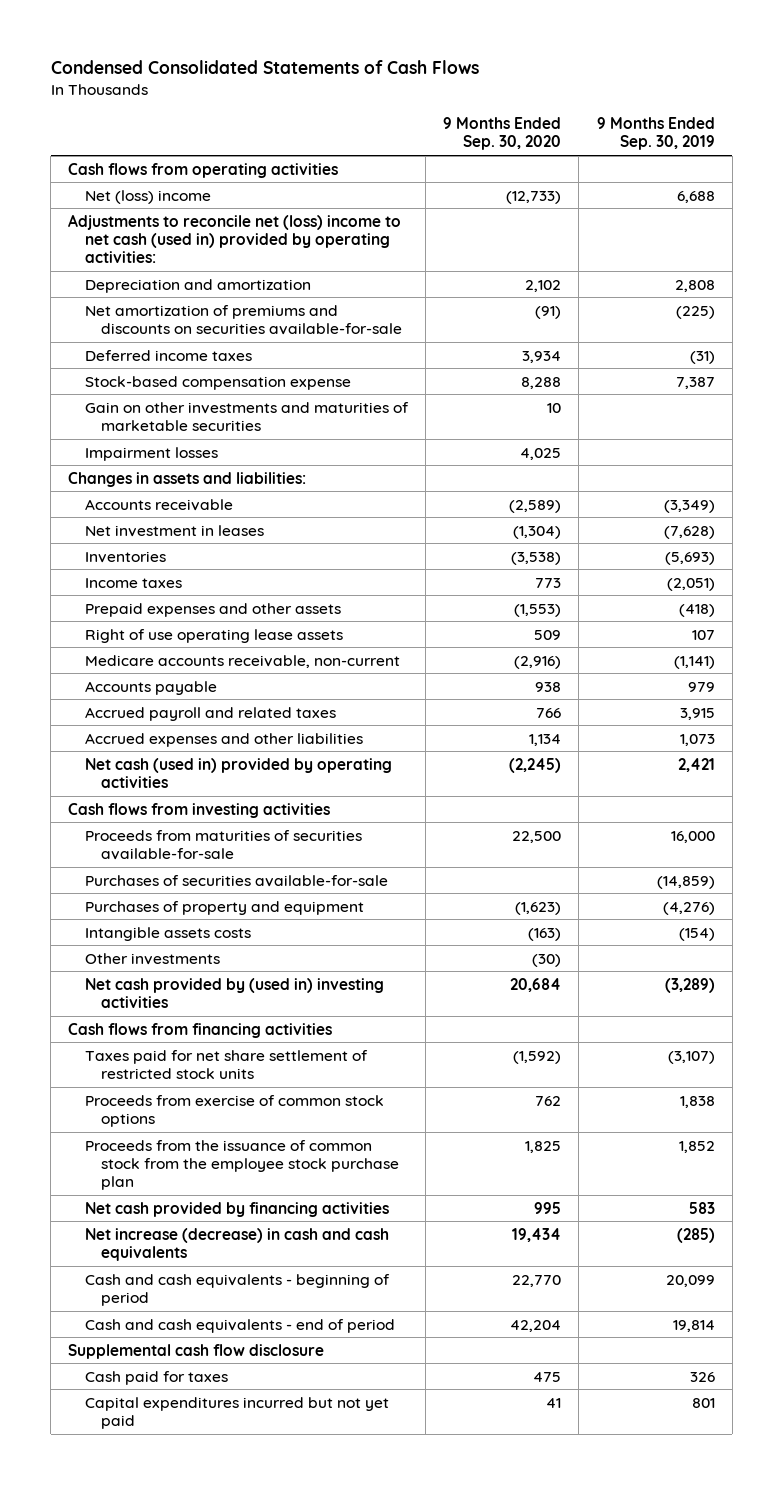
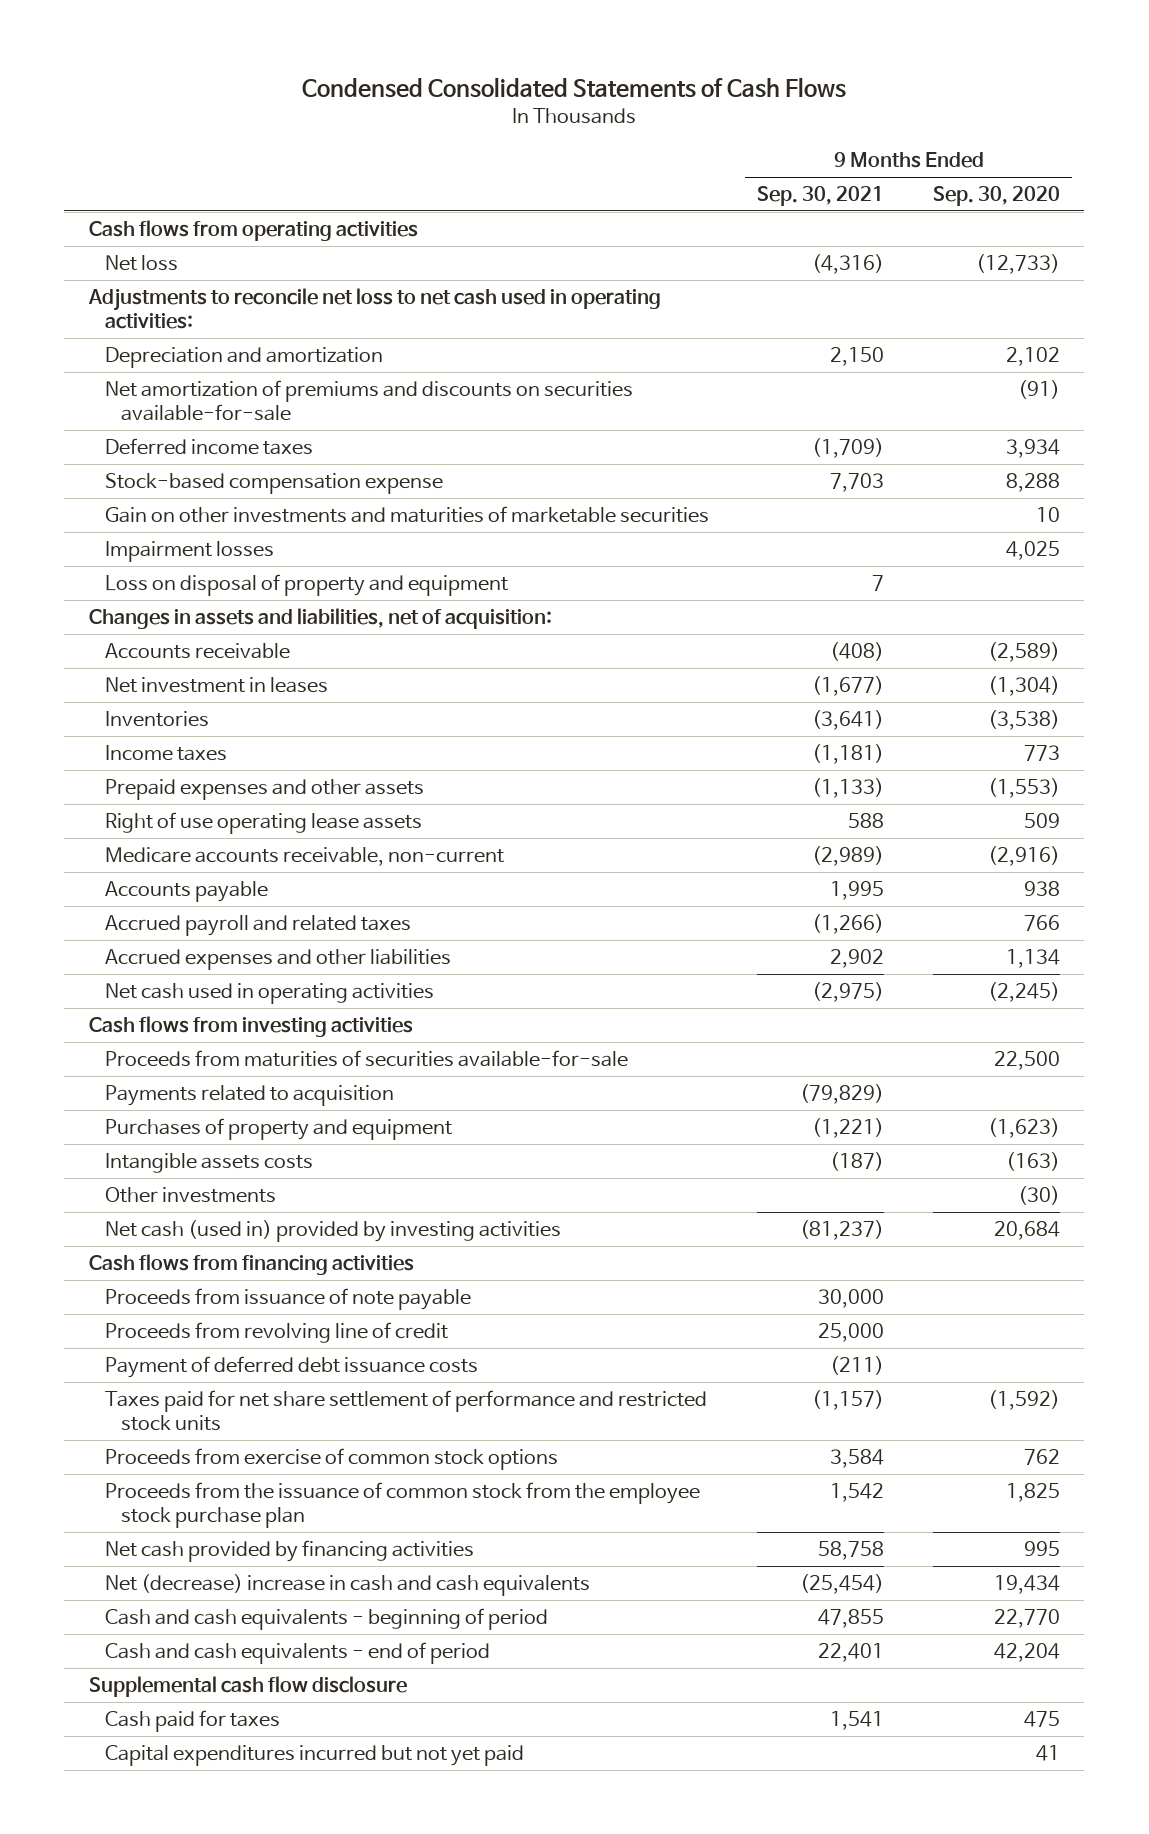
[596,116,715,151] 9 Months Ended Sep. 30, 2019 -> none
none -> [757,186,885,207] Sep. 30, 2021
[84,189,211,204] Net (loss) income -> [104,255,178,272] Net loss
[68,213,402,264] Adjustments to reconcile net (loss) income to net cash (used in) provided by operating activities: -> [87,288,661,330] Adjustments to reconcile net loss to net cash used in operating activities:
none -> [104,574,508,597] Loss on disposal of property and equipment
[68,471,307,487] Changes in assets and liabilities: -> [88,608,552,630] Changes in assets and liabilities, net of acquisition:
[84,757,392,788] Net cash (used in) provided by operating activities -> [104,983,434,1005] Net cash used in operating activities
[84,874,388,887] Purchases of securities available-for-sale -> none
none -> [104,1085,394,1107] Payments related to acquisition
[84,977,384,1008] Net cash provided by (used in) investing activities -> [104,1220,561,1243] Net cash (used in) provided by investing activities
none -> [104,1288,471,1311] Proceeds from issuance of note payable
none -> [104,1322,448,1344] Proceeds from revolving line of credit
none -> [104,1356,478,1379] Payment of deferred debt issuance costs
[84,1049,368,1079] Taxes paid for net share settlement of restricted stock units -> [104,1390,707,1432] Taxes paid for net share settlement of performance and restricted stock units
[84,1227,389,1261] Net increase (decrease) in cash and cash equivalents -> [104,1574,590,1597] Net (decrease) increase in cash and cash equivalents

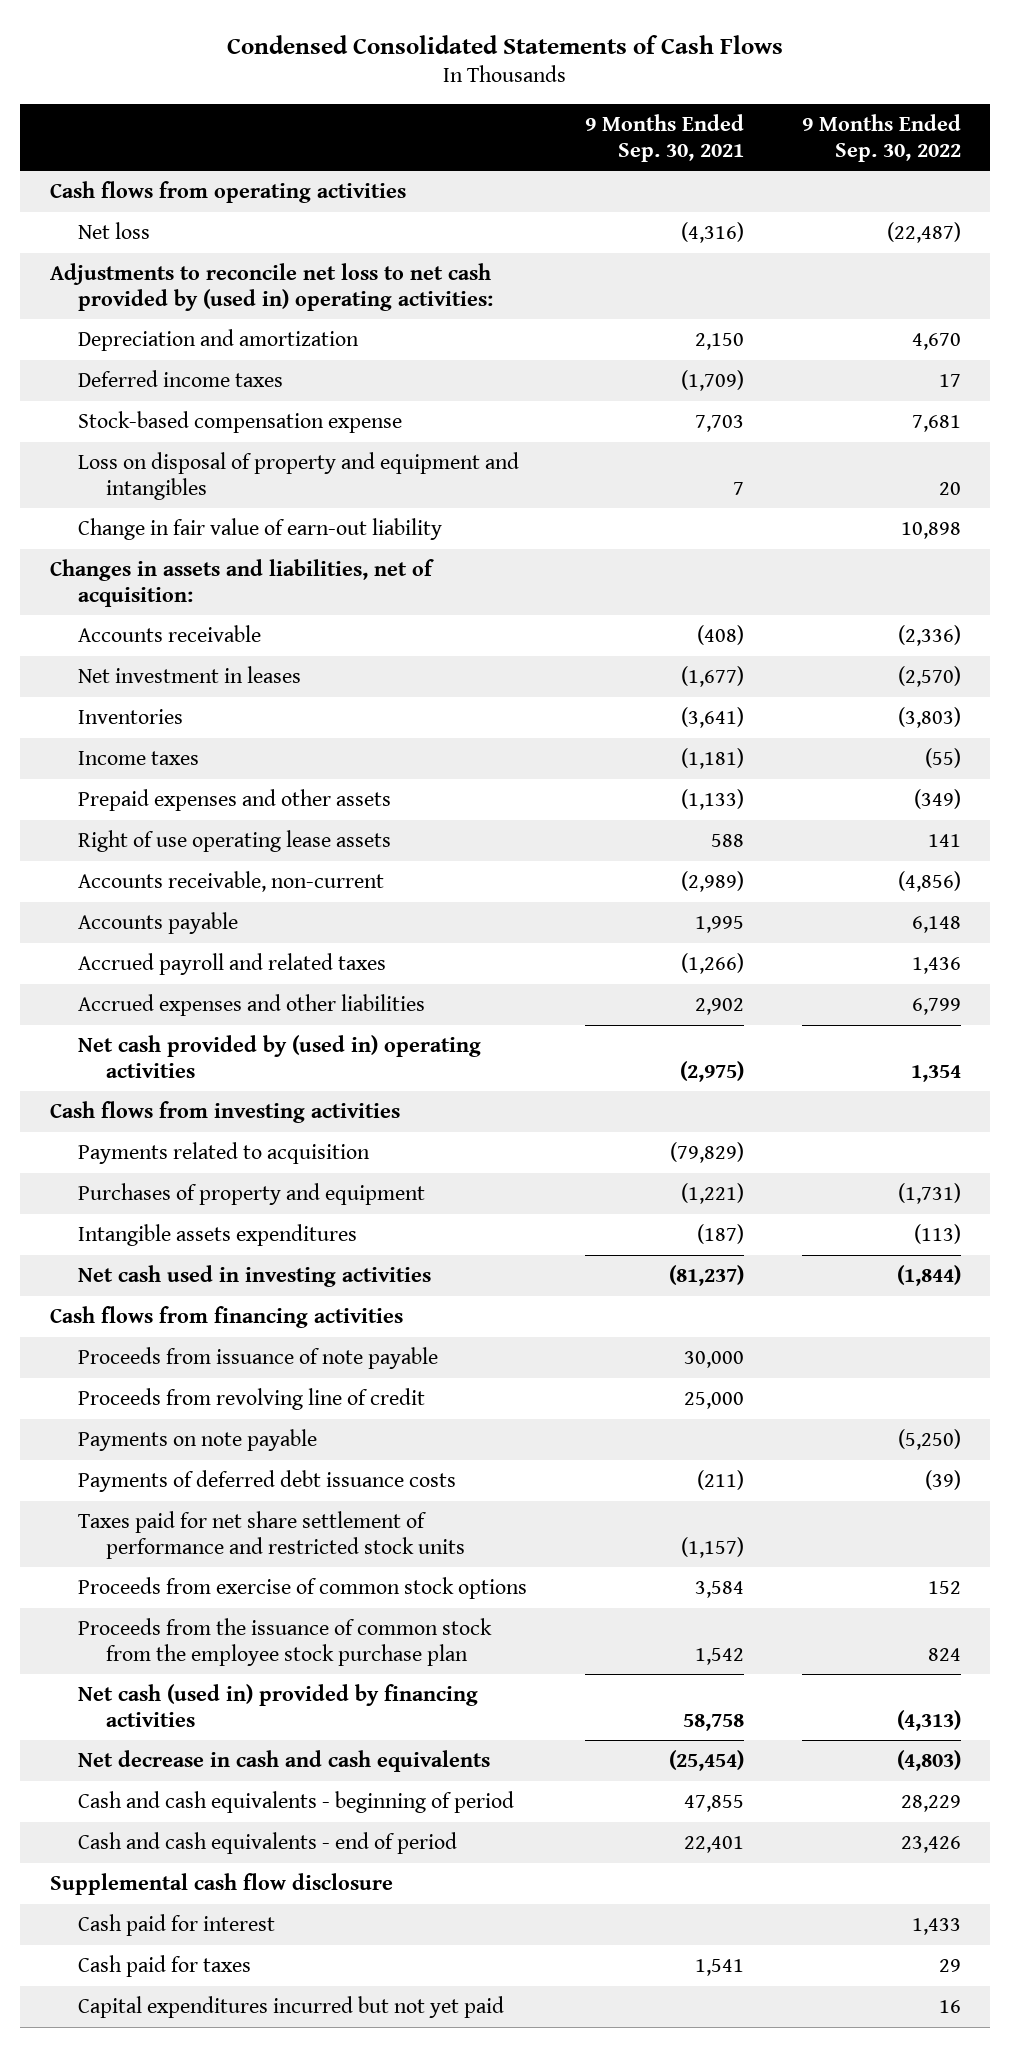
[933,186,1061,207] Sep. 30, 2020 -> none
none -> [802,113,962,162] 9 Months Ended Sep. 30, 2022
[87,288,661,330] Adjustments to reconcile net loss to net cash used in operating activities: -> [49,262,493,311] Adjustments to reconcile net loss to net cash provided by (used in) operating activities:
[104,380,633,422] Net amortization of premiums and discounts on securities available-for-sale -> none
[104,506,709,524] Gain on other investments and maturities of marketable securities -> none
[104,541,274,563] Impairment losses -> none
[104,574,508,597] Loss on disposal of property and equipment -> [77,451,519,500] Loss on disposal of property and equipment and intangibles
none -> [77,517,442,540] Change in fair value of earn-out liability
[104,847,504,867] Medicare accounts receivable, non-current -> [77,870,384,892] Accounts receivable, non-current
[104,983,434,1005] Net cash used in operating activities -> [77,1034,481,1078] Net cash provided by (used in) operating activities
[104,1050,628,1068] Proceeds from maturities of securities available-for-sale -> none
[104,1187,276,1204] Other investments -> none
[104,1153,313,1174] Intangible assets costs -> [77,1223,357,1246] Intangible assets expenditures
[104,1220,561,1243] Net cash (used in) provided by investing activities -> [77,1264,431,1287] Net cash used in investing activities
none -> [77,1428,317,1451] Payments on note payable
[104,1356,478,1379] Payment of deferred debt issuance costs -> [77,1469,456,1492] Payments of deferred debt issuance costs
[104,1540,474,1563] Net cash provided by financing activities -> [77,1683,478,1727] Net cash (used in) provided by financing activities
[104,1574,590,1597] Net (decrease) increase in cash and cash equivalents -> [77,1749,490,1772] Net decrease in cash and cash equivalents
none -> [77,1913,275,1936] Cash paid for interest

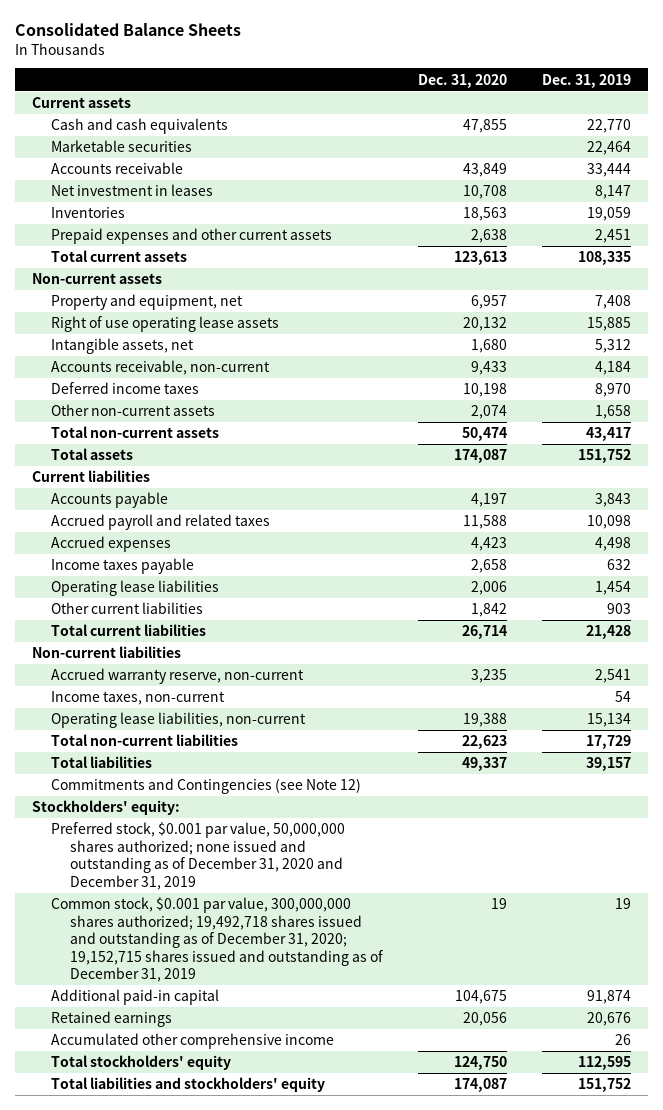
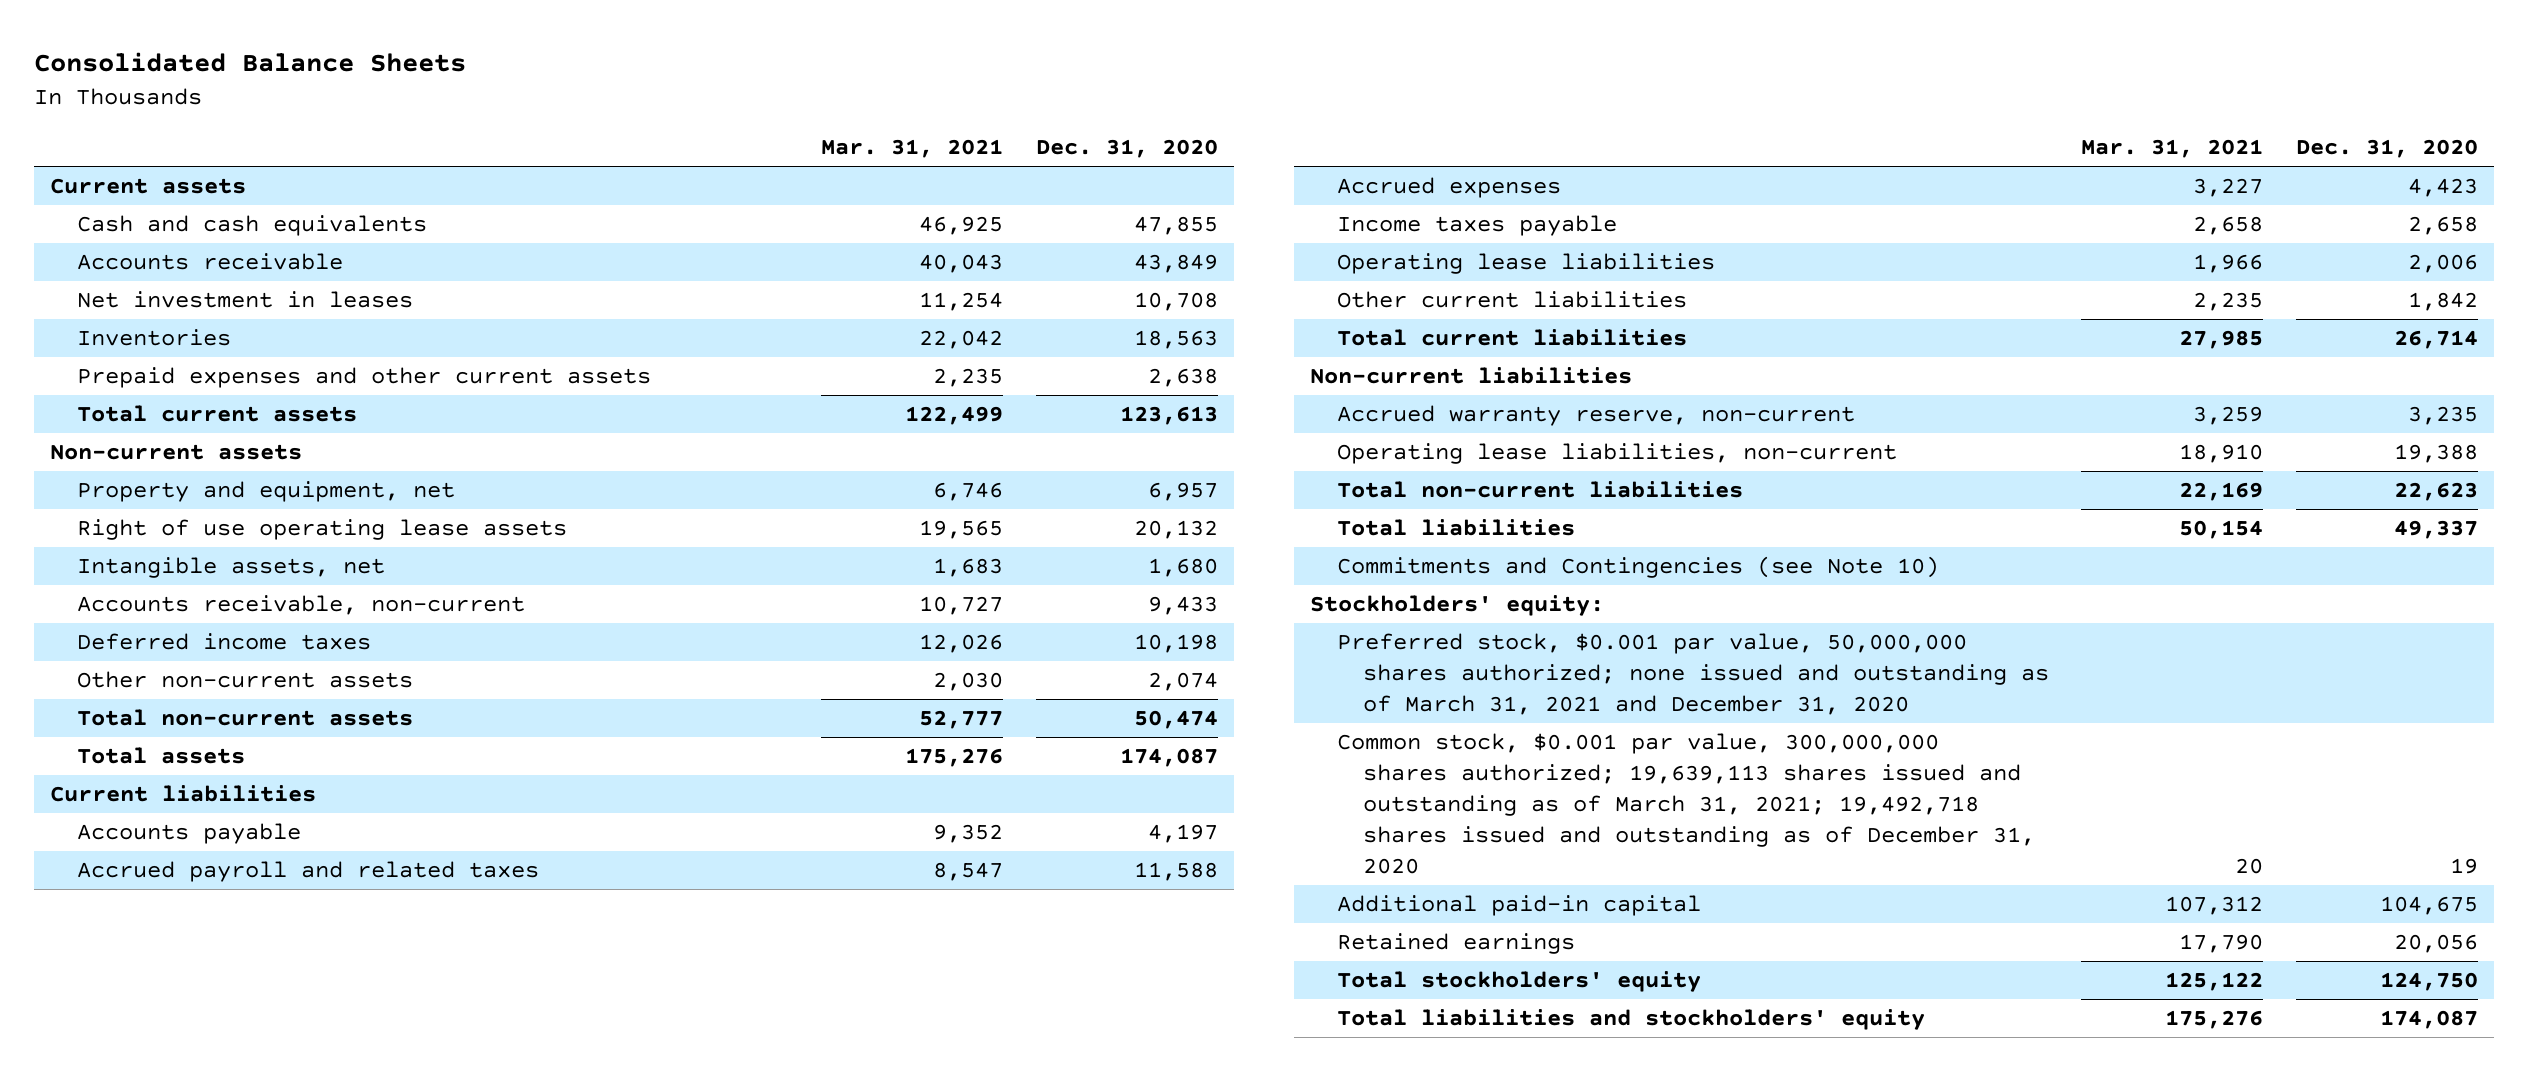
[541,73,631,88] Dec. 31, 2019 -> none
none -> [821,139,1004,159] Mar. 31, 2021
[50,140,192,153] Marketable securities -> none
[50,691,225,706] Income taxes, non-current -> none
[50,778,361,795] Commitments and Contingencies (see Note 12) -> [1336,556,1939,579] Commitments and Contingencies (see Note 10)
[50,822,345,890] Preferred stock, $0.001 par value, 50,000,000 shares authorized; none issued and outstanding as of December 31, 2020 and December 31, 2019 -> [1336,633,2050,716] Preferred stock, $0.001 par value, 50,000,000 shares authorized; none issued and outstanding as of March 31, 2021 and December 31, 2020
[50,897,383,983] Common stock, $0.001 par value, 300,000,000 shares authorized; 19,492,718 shares issued and outstanding as of December 31, 2020; 19,152,715 shares issued and outstanding as of December 31, 2019 -> [1336,733,2036,874] Common stock, $0.001 par value, 300,000,000 shares authorized; 19,639,113 shares issued and outstanding as of March 31, 2021; 19,492,718 shares issued and outstanding as of December 31, 2020
[50,1033,334,1050] Accumulated other comprehensive income -> none

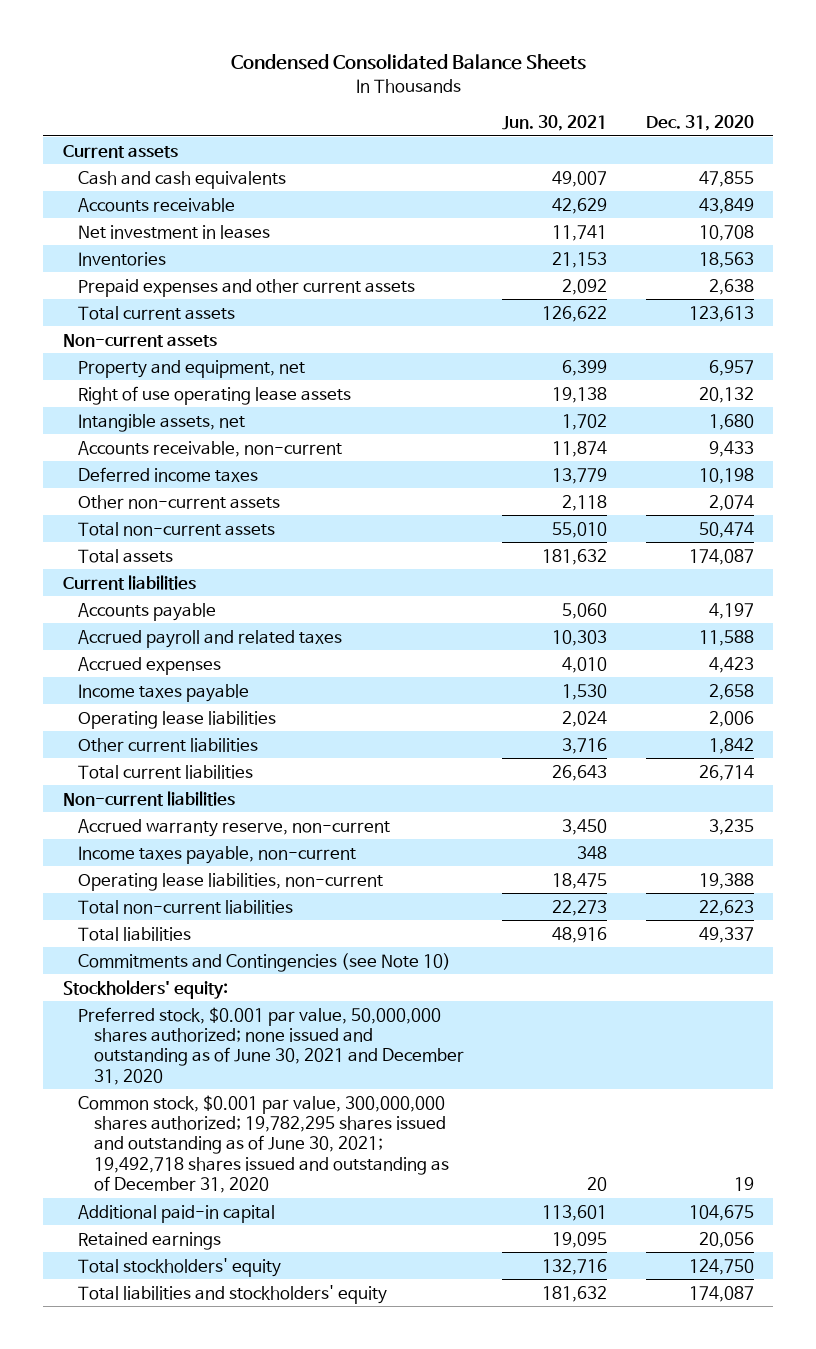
[34,52,467,73] Consolidated Balance Sheets -> [231,54,587,71] Condensed Consolidated Balance Sheets
[821,139,1004,159] Mar. 31, 2021 -> none
none -> [502,115,608,132] Jun. 30, 2021
none -> [78,845,357,864] Income taxes payable, non-current
[1336,633,2050,716] Preferred stock, $0.001 par value, 50,000,000 shares authorized; none issued and outstanding as of March 31, 2021 and December 31, 2020 -> [78,1006,464,1085] Preferred stock, $0.001 par value, 50,000,000 shares authorized; none issued and outstanding as of June 30, 2021 and December 31, 2020
[1336,733,2036,874] Common stock, $0.001 par value, 300,000,000 shares authorized; 19,639,113 shares issued and outstanding as of March 31, 2021; 19,492,718 shares issued and outstanding as of December 31, 2020 -> [78,1094,449,1194] Common stock, $0.001 par value, 300,000,000 shares authorized; 19,782,295 shares issued and outstanding as of June 30, 2021; 19,492,718 shares issued and outstanding as of December 31, 2020

